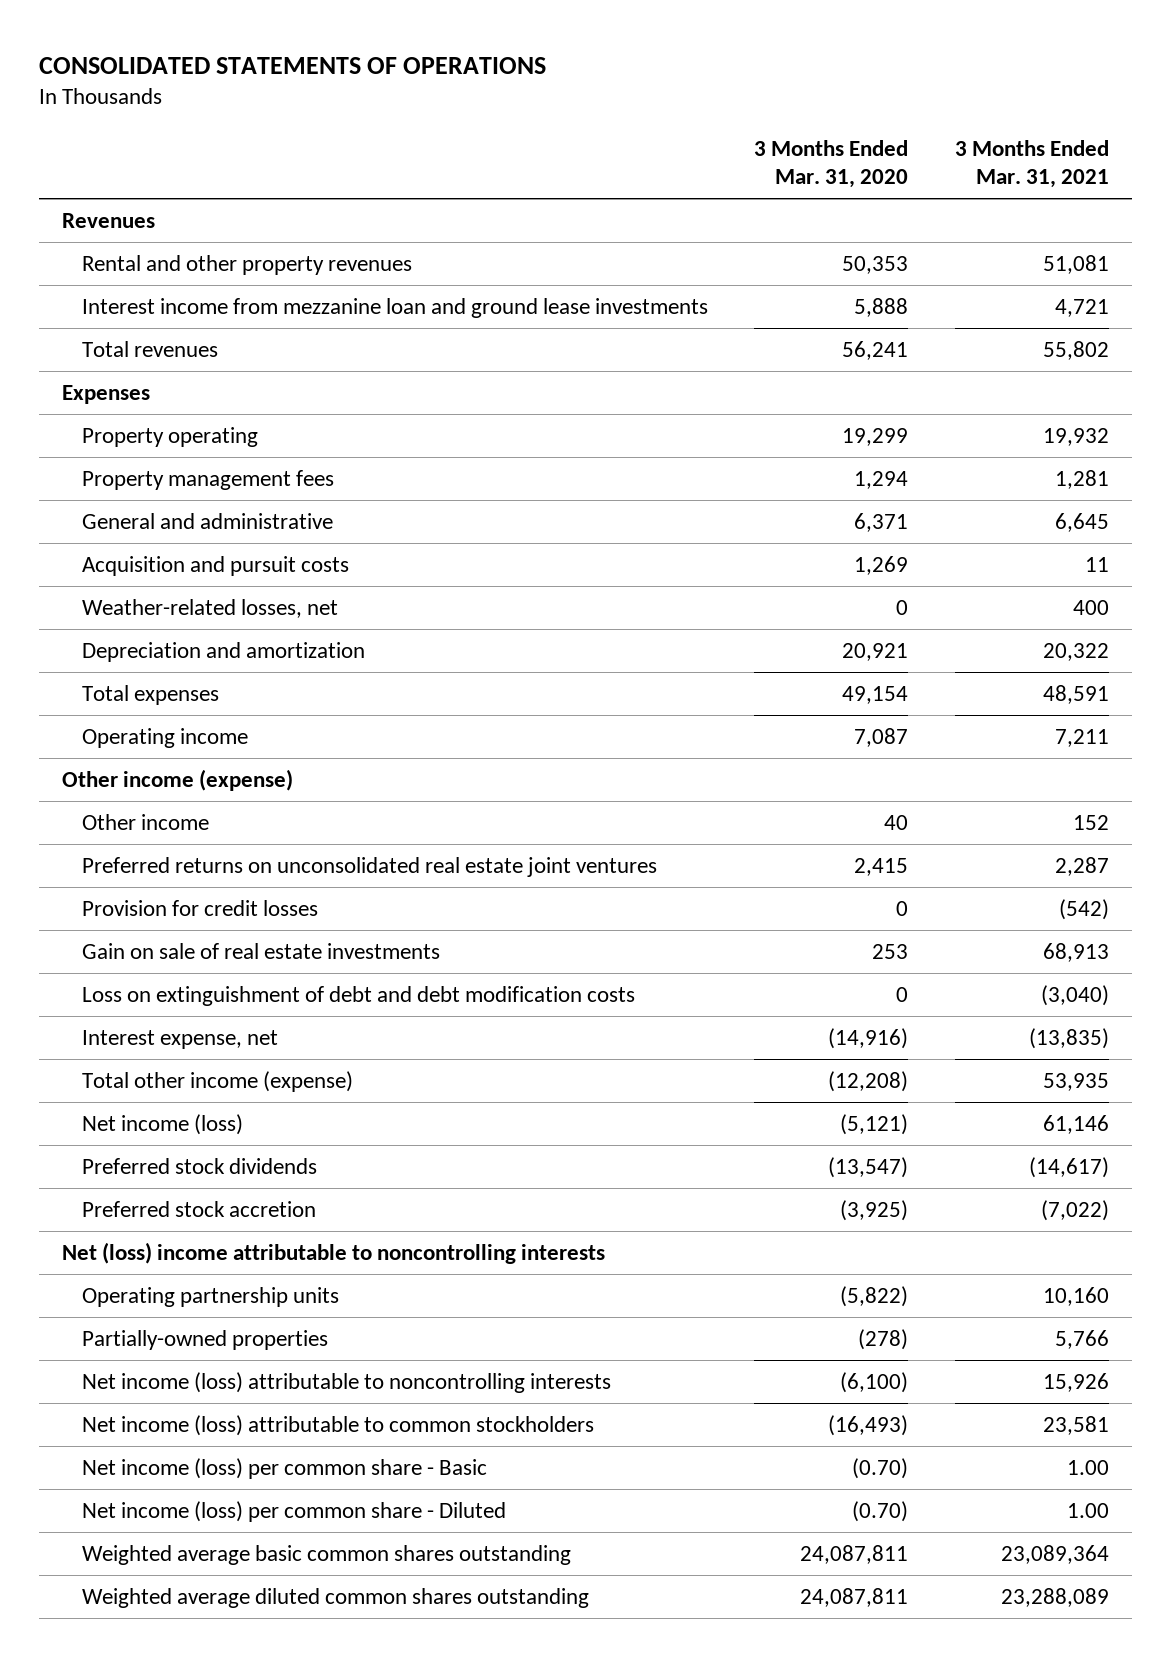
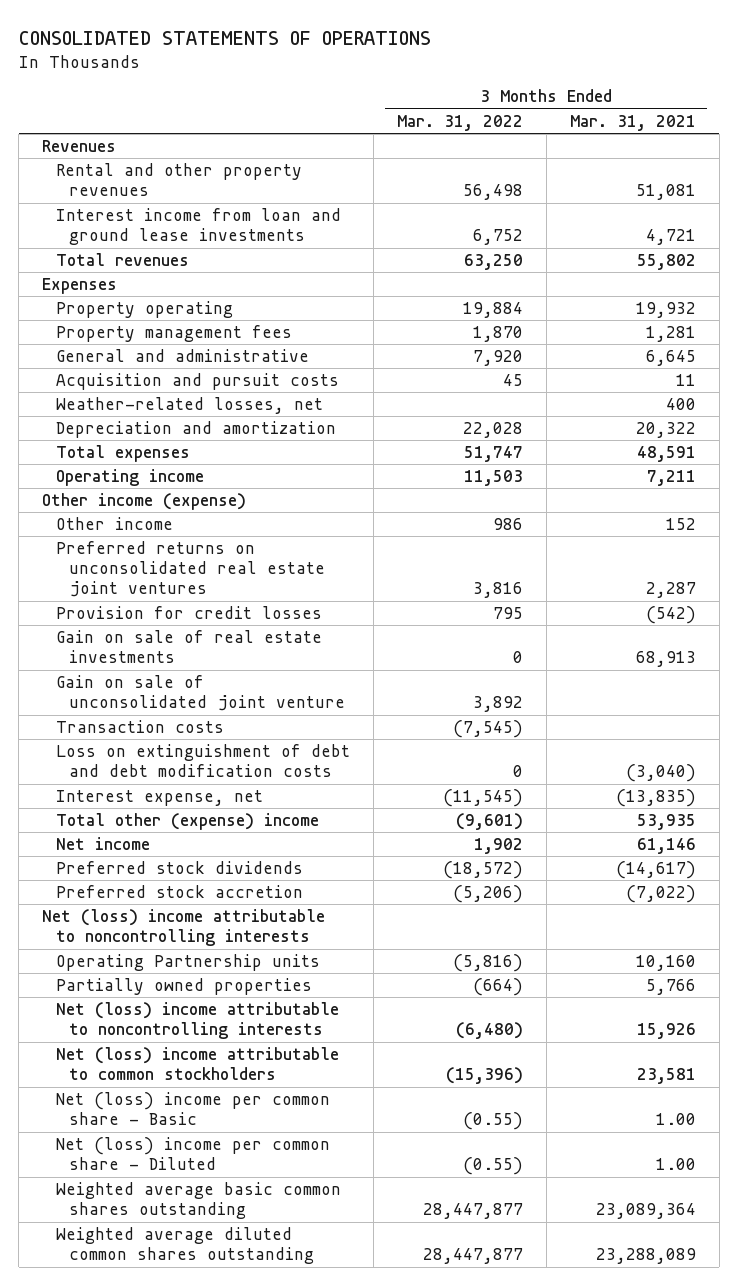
[754,139,909,189] 3 Months Ended Mar. 31, 2020 -> none
none -> [396,114,523,131] Mar. 31, 2022
[81,297,708,318] Interest income from mezzanine loan and ground lease investments -> [55,207,341,246] Interest income from loan and ground lease investments
none -> [55,674,346,712] Gain on sale of unconsolidated joint venture
none -> [55,719,224,733] Transaction costs
[81,1070,353,1092] Total other income (expense) -> [55,812,319,830] Total other (expense) income
[81,1113,243,1135] Net income (loss) -> [55,836,150,850] Net income
[81,1286,339,1307] Operating partnership units -> [55,953,320,971] Operating Partnership units
[81,1329,328,1350] Partially-owned properties -> [55,977,312,995] Partially owned properties
[81,1371,611,1393] Net income (loss) attributable to noncontrolling interests -> [55,1001,339,1040] Net (loss) income attributable to noncontrolling interests
[81,1414,594,1436] Net income (loss) attributable to common stockholders -> [55,1046,339,1081] Net (loss) income attributable to common stockholders
[81,1457,487,1479] Net income (loss) per common share - Basic -> [55,1091,330,1126] Net (loss) income per common share - Basic
[81,1500,506,1522] Net income (loss) per common share - Diluted -> [55,1136,330,1171] Net (loss) income per common share - Diluted

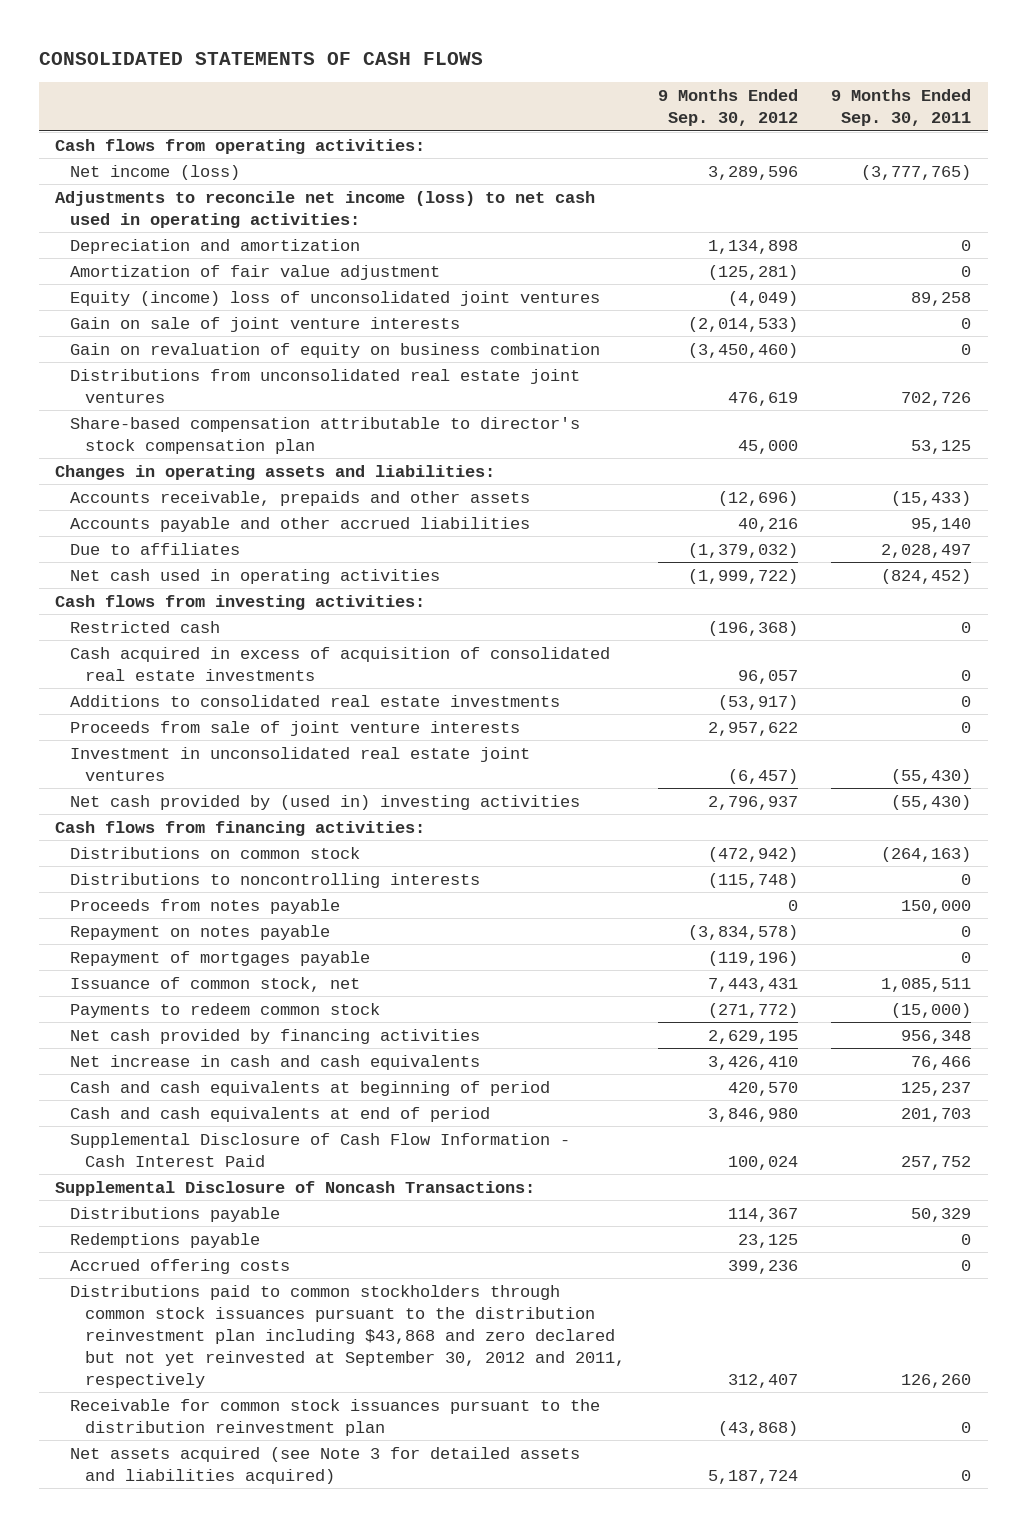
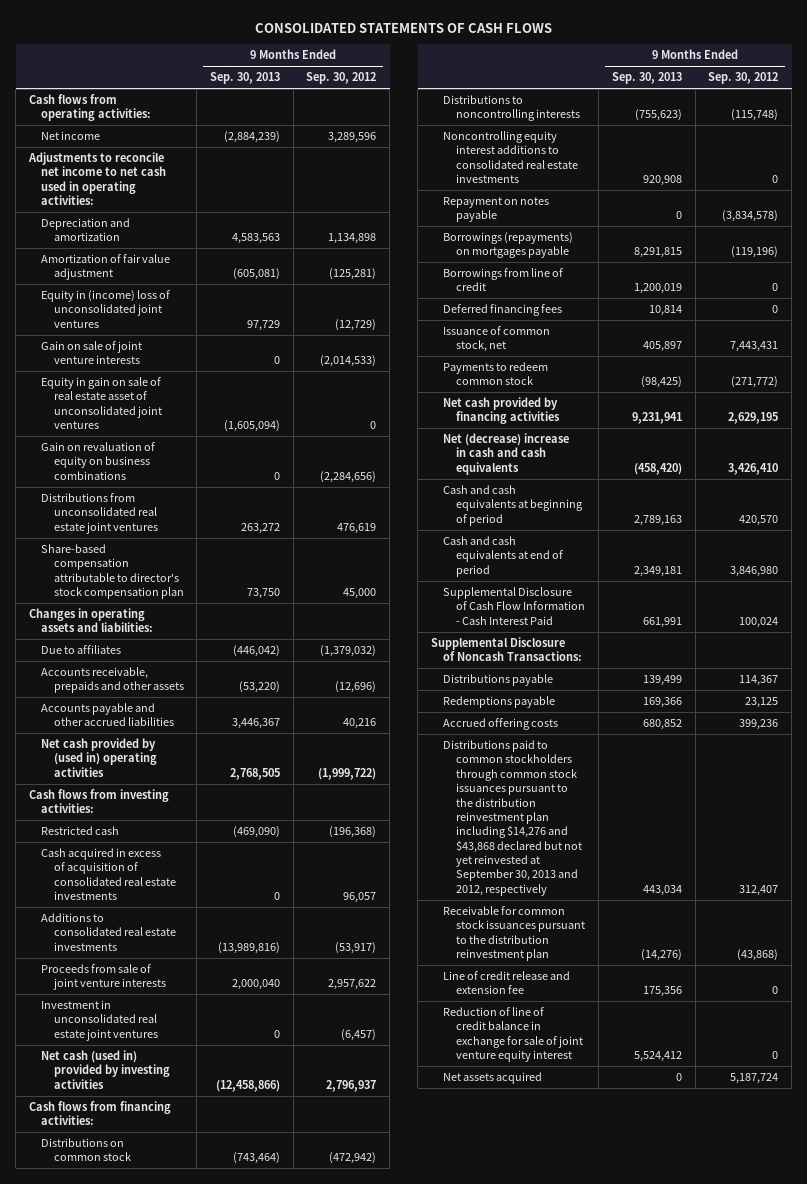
[831,89,972,127] 9 Months Ended Sep. 30, 2011 -> none
none -> [210,72,281,85] Sep. 30, 2013
[70,164,241,180] Net income (loss) -> [41,131,101,141] Net income
[55,190,596,228] Adjustments to reconcile net income (loss) to net cash used in operating activities: -> [27,152,167,206] Adjustments to reconcile net income to net cash used in operating activities:
[70,290,601,306] Equity (income) loss of unconsolidated joint ventures -> [41,290,171,328] Equity in (income) loss of unconsolidated joint ventures
[728,290,799,306] (4,049) -> [335,318,377,331] (12,729)
none -> [41,377,162,430] Equity in gain on sale of real estate asset of unconsolidated joint ventures
[70,342,601,358] Gain on revaluation of equity on business combination -> [41,442,156,480] Gain on revaluation of equity on business combinations
[688,342,799,358] (3,450,460) -> [320,470,377,483] (2,284,656)
[70,542,241,555] Due to affiliates -> [41,645,122,655] Due to affiliates
[70,568,441,584] Net cash used in operating activities -> [41,738,157,777] Net cash provided by (used in) operating activities
[70,794,581,810] Net cash provided by (used in) investing activities -> [41,1050,170,1089] Net cash (used in) provided by investing activities
[70,898,341,914] Proceeds from notes payable -> none
none -> [443,131,578,184] Noncontrolling equity interest additions to consolidated real estate investments
[70,950,371,966] Repayment of mortgages payable -> [443,232,574,259] Borrowings (repayments) on mortgages payable
none -> [443,268,564,292] Borrowings from line of credit
none -> [443,304,563,317] Deferred financing fees
[70,1054,481,1070] Net increase in cash and cash equivalents -> [443,433,570,475] Net (decrease) increase in cash and cash equivalents
[70,1284,626,1388] Distributions paid to common stockholders through common stock issuances pursuant to the distribution reinvestment plan including $43,868 and zero declared but not yet reinvested at September 30, 2012 and 2011, respectively -> [443,740,582,896] Distributions paid to common stockholders through common stock issuances pursuant to the distribution reinvestment plan including $14,276 and $43,868 declared but not yet reinvested at September 30, 2013 and 2012, respectively
none -> [443,971,571,995] Line of credit release and extension fee
none -> [443,1007,583,1063] Reduction of line of credit balance in exchange for sale of joint venture equity interest
[70,1446,581,1484] Net assets acquired (see Note 3 for detailed assets and liabilities acquired) -> [443,1072,543,1085] Net assets acquired

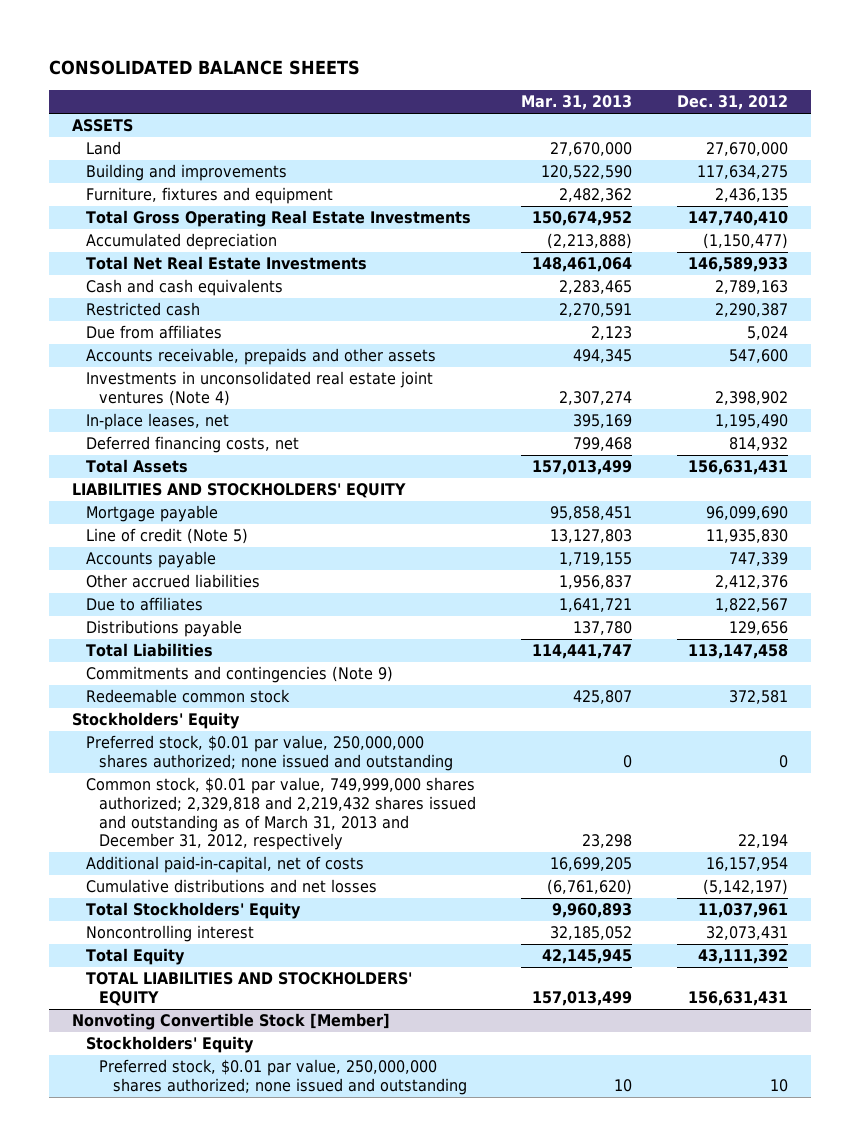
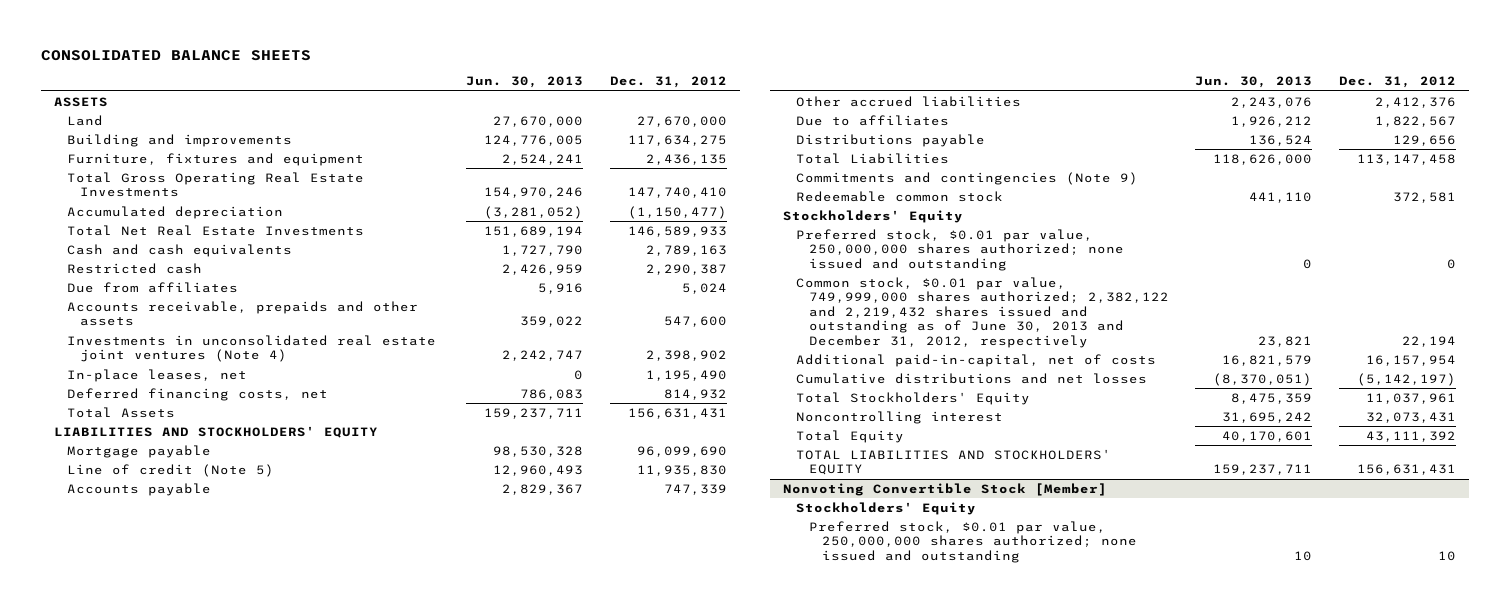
[521,95,633,111] Mar. 31, 2013 -> none
none -> [466,76,584,89] Jun. 30, 2013
[85,777,477,851] Common stock, $0.01 par value, 749,999,000 shares authorized; 2,329,818 and 2,219,432 shares issued and outstanding as of March 31, 2013 and December 31, 2012, respectively -> [795,276,1169,348] Common stock, $0.01 par value, 749,999,000 shares authorized; 2,382,122 and 2,219,432 shares issued and outstanding as of June 30, 2013 and December 31, 2012, respectively

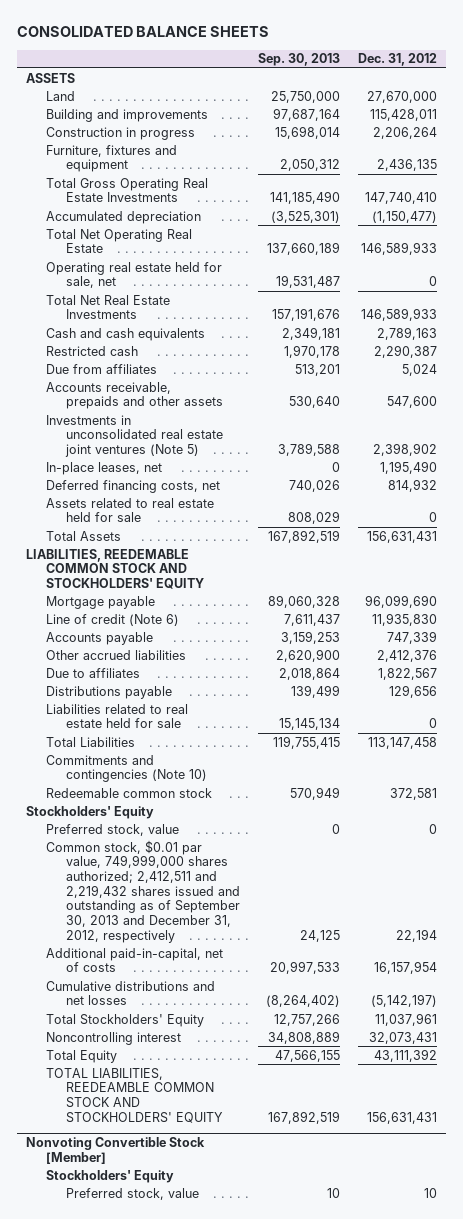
[466,76,584,89] Jun. 30, 2013 -> none
none -> [258,53,341,67] Sep. 30, 2013
[627,134,727,146] 117,634,275 -> [370,108,438,121] 115,428,011
none -> [46,126,196,140] Construction in progress
none -> [46,228,193,254] Total Net Operating Real Estate
none -> [46,261,223,289] Operating real estate held for sale, net
[67,334,437,363] Investments in unconsolidated real estate joint ventures (Note 4) -> [46,414,224,457] Investments in unconsolidated real estate joint ventures (Note 5)
none -> [46,497,215,523] Assets related to real estate held for sale
[54,425,379,438] LIABILITIES AND STOCKHOLDERS' EQUITY -> [26,548,205,589] LIABILITIES, REEDEMABLE COMMON STOCK AND STOCKHOLDERS' EQUITY
[67,463,275,477] Line of credit (Note 5) -> [46,613,180,626] Line of credit (Note 6)
none -> [46,703,189,729] Liabilities related to real estate held for sale
[795,171,1138,185] Commitments and contingencies (Note 9) -> [46,754,208,783] Commitments and contingencies (Note 10)
[795,228,1124,271] Preferred stock, $0.01 par value, 250,000,000 shares authorized; none issued and outstanding -> [46,823,180,836] Preferred stock, value
[795,276,1169,348] Common stock, $0.01 par value, 749,999,000 shares authorized; 2,382,122 and 2,219,432 shares issued and outstanding as of June 30, 2013 and December 31, 2012, respectively -> [46,839,241,943] Common stock, $0.01 par value, 749,999,000 shares authorized; 2,412,511 and 2,219,432 shares issued and outstanding as of September 30, 2013 and December 31, 2012, respectively
[795,448,1111,476] TOTAL LIABILITIES AND STOCKHOLDERS' EQUITY -> [46,1067,224,1123] TOTAL LIABILITIES, REEDEAMBLE COMMON STOCK AND STOCKHOLDERS' EQUITY
[808,520,1137,563] Preferred stock, $0.01 par value, 250,000,000 shares authorized; none issued and outstanding -> [66,1187,200,1200] Preferred stock, value

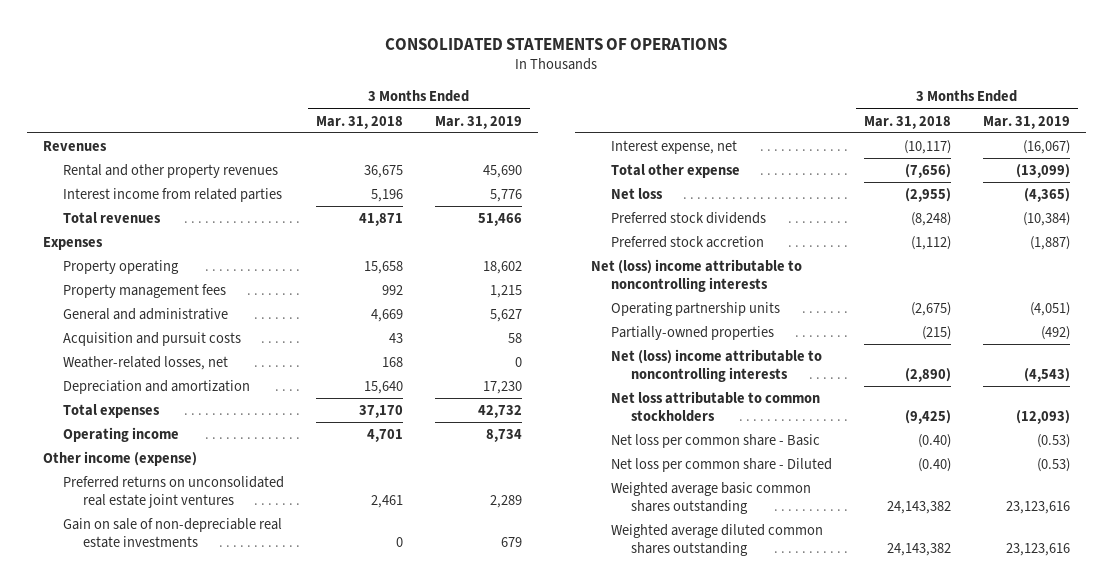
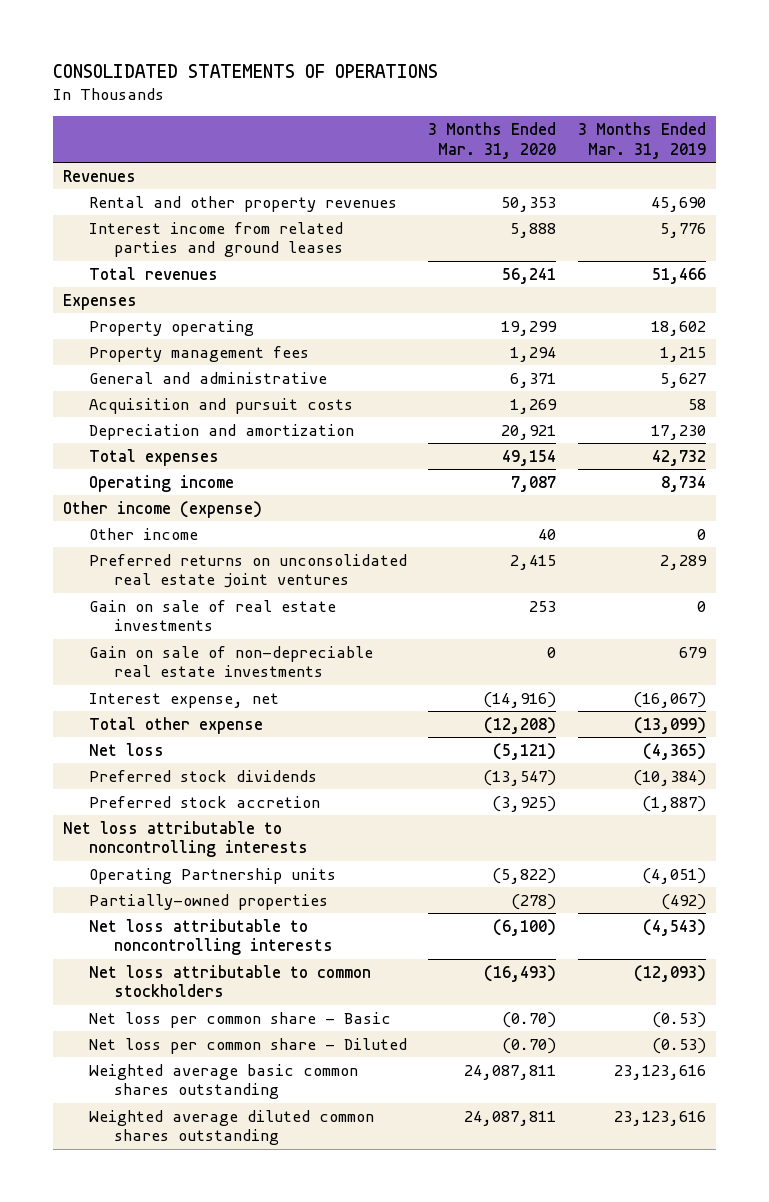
[316,115,404,129] Mar. 31, 2018 -> none
none -> [428,121,557,159] 3 Months Ended Mar. 31, 2020
[63,188,283,203] Interest income from related parties -> [88,221,343,258] Interest income from related parties and ground leases
[63,356,229,371] Weather-related losses, net -> none
none -> [88,527,198,540] Other income
none -> [88,599,336,632] Gain on sale of real estate investments
[590,259,802,292] Net (loss) income attributable to noncontrolling interests -> [63,820,308,858] Net loss attributable to noncontrolling interests
[610,302,780,317] Operating partnership units -> [88,867,336,884] Operating Partnership units
[610,349,822,382] Net (loss) income attributable to noncontrolling interests -> [88,918,333,956] Net loss attributable to noncontrolling interests

